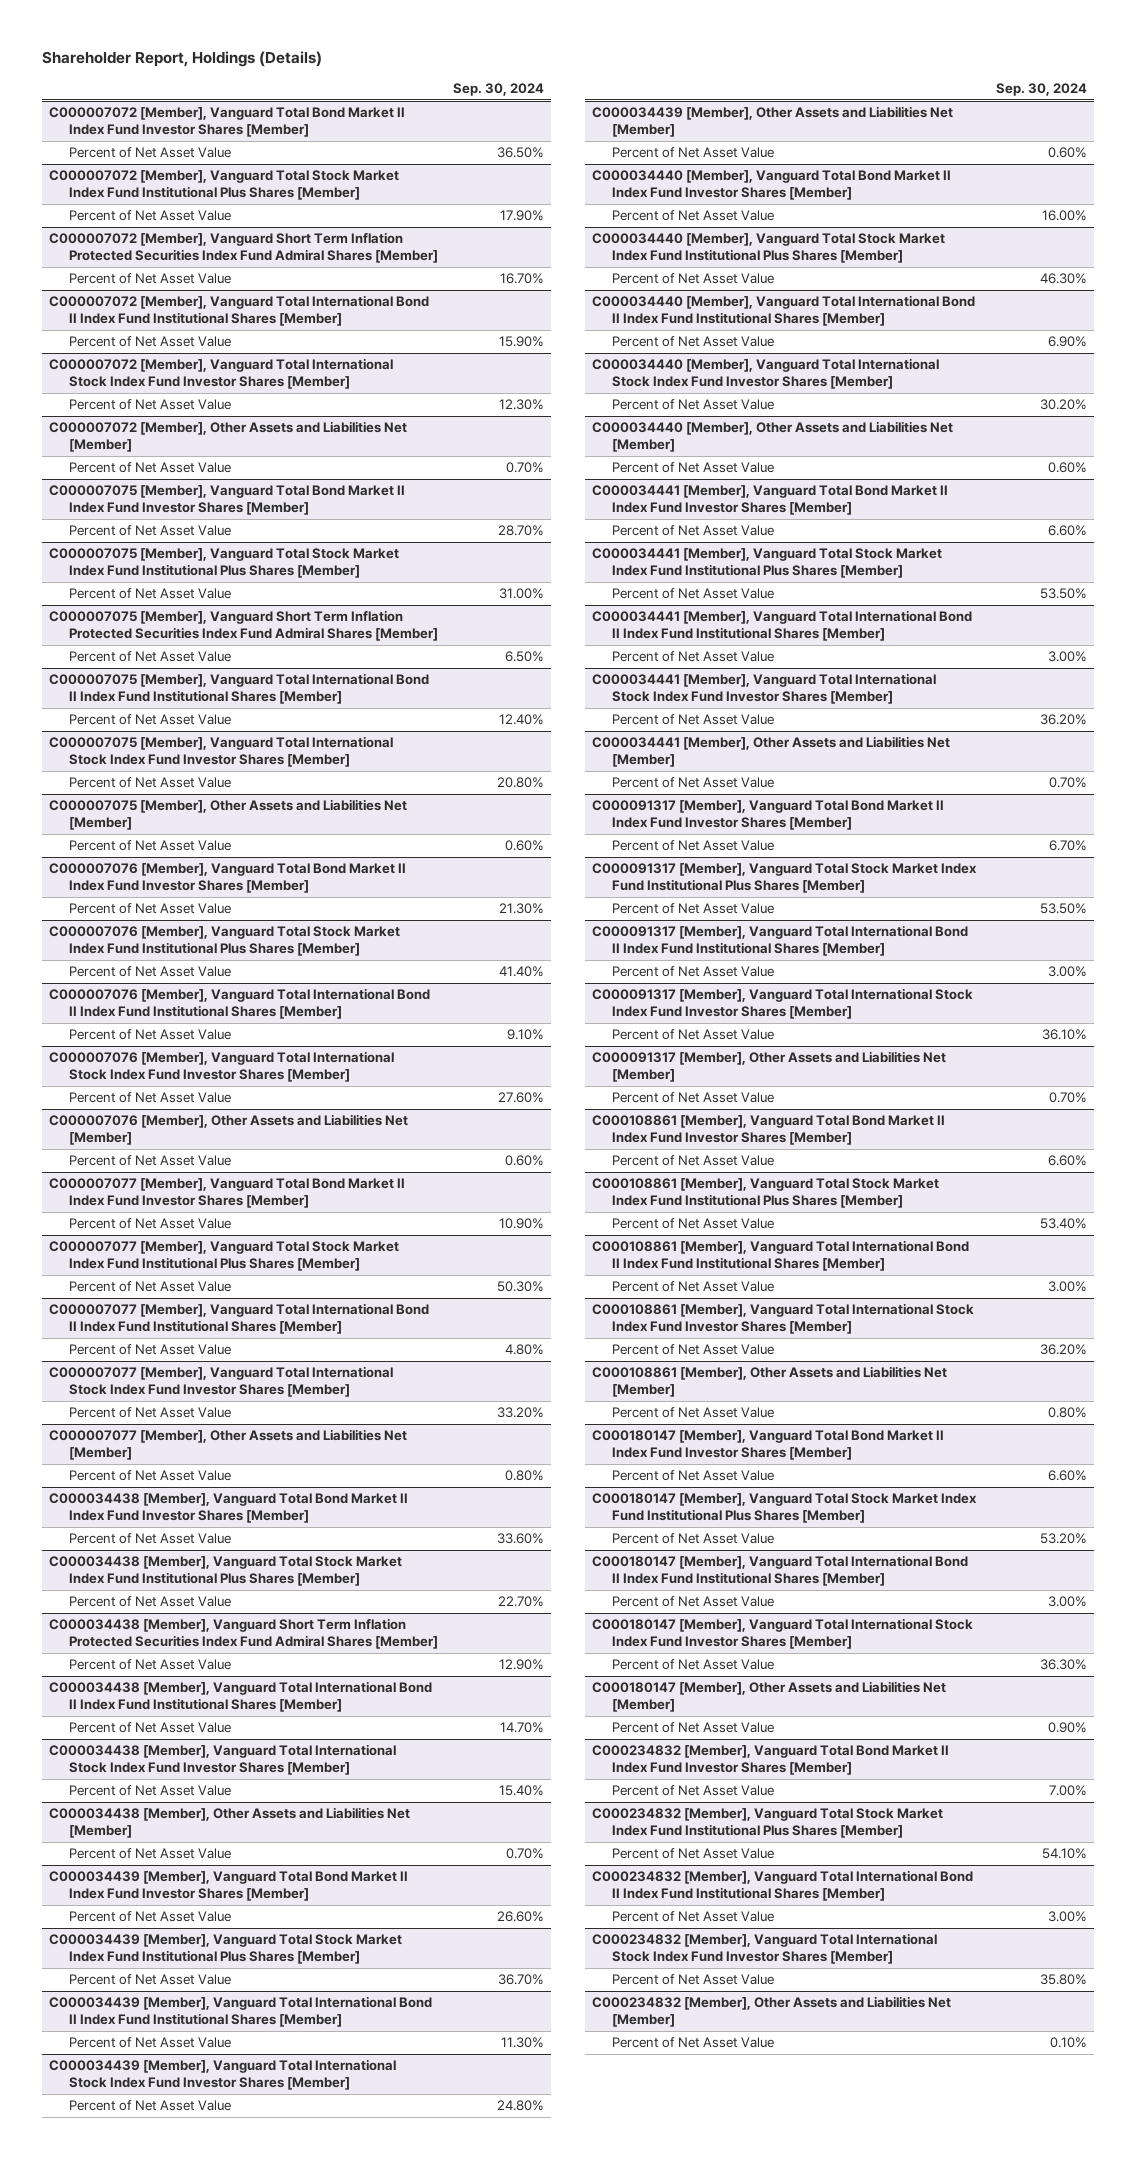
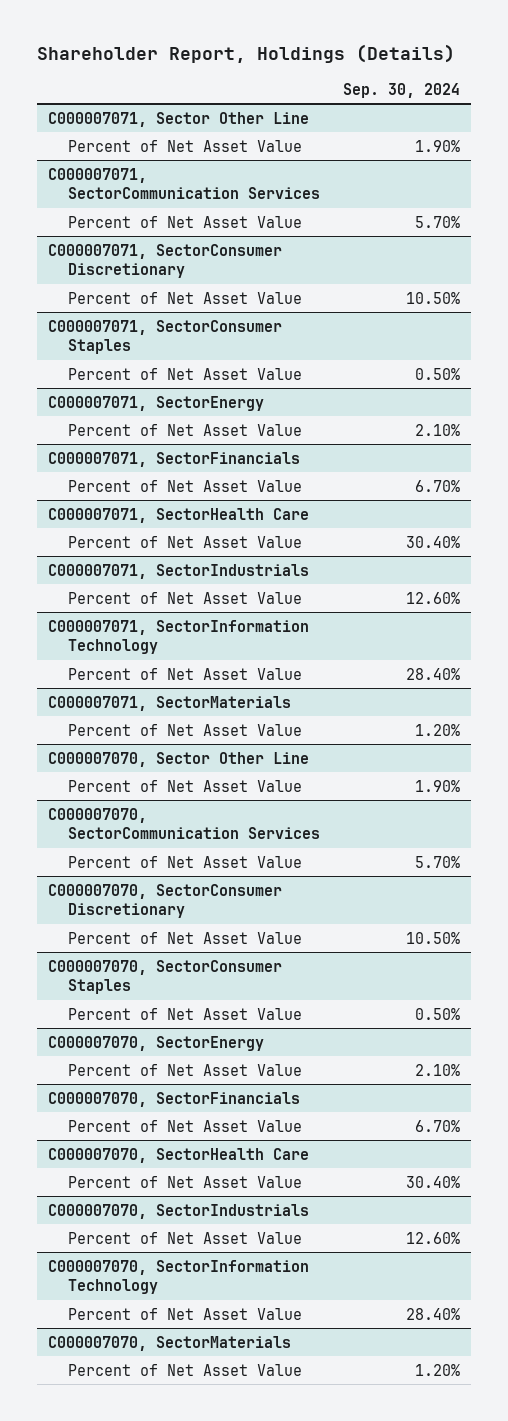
[48,107,405,138] C000007072 [Member], Vanguard Total Bond Market II Index Fund Investor Shares [Member] -> none
[48,170,399,201] C000007072 [Member], Vanguard Total Stock Market Index Fund Institutional Plus Shares [Member] -> none
[48,232,439,264] C000007072 [Member], Vanguard Short Term Inflation Protected Securities Index Fund Admiral Shares [Member] -> none
[48,295,429,327] C000007072 [Member], Vanguard Total International Bond II Index Fund Institutional Shares [Member] -> none
[48,358,393,390] C000007072 [Member], Vanguard Total International Stock Index Fund Investor Shares [Member] -> none
[48,421,407,453] C000007072 [Member], Other Assets and Liabilities Net [Member] -> none
[69,462,232,474] Percent of Net Asset Value -> none
[48,485,405,516] C000007075 [Member], Vanguard Total Bond Market II Index Fund Investor Shares [Member] -> none
[69,525,232,537] Percent of Net Asset Value -> none
[48,548,399,579] C000007075 [Member], Vanguard Total Stock Market Index Fund Institutional Plus Shares [Member] -> none
[69,588,232,600] Percent of Net Asset Value -> none
[48,610,439,642] C000007075 [Member], Vanguard Short Term Inflation Protected Securities Index Fund Admiral Shares [Member] -> none
[69,651,232,663] Percent of Net Asset Value -> none
[48,673,429,705] C000007075 [Member], Vanguard Total International Bond II Index Fund Institutional Shares [Member] -> none
[69,714,232,726] Percent of Net Asset Value -> none
[48,736,393,768] C000007075 [Member], Vanguard Total International Stock Index Fund Investor Shares [Member] -> none
[69,777,232,789] Percent of Net Asset Value -> none
[48,799,407,831] C000007075 [Member], Other Assets and Liabilities Net [Member] -> none
[69,840,232,852] Percent of Net Asset Value -> none
[48,863,406,894] C000007076 [Member], Vanguard Total Bond Market II Index Fund Investor Shares [Member] -> none
[69,903,232,915] Percent of Net Asset Value -> none
[48,926,400,957] C000007076 [Member], Vanguard Total Stock Market Index Fund Institutional Plus Shares [Member] -> none
[69,966,232,978] Percent of Net Asset Value -> none
[48,988,430,1020] C000007076 [Member], Vanguard Total International Bond II Index Fund Institutional Shares [Member] -> none
[69,1029,232,1041] Percent of Net Asset Value -> none
[48,1051,394,1083] C000007076 [Member], Vanguard Total International Stock Index Fund Investor Shares [Member] -> none
[69,1092,232,1104] Percent of Net Asset Value -> none
[48,1114,408,1146] C000007076 [Member], Other Assets and Liabilities Net [Member] -> none
[69,1155,232,1167] Percent of Net Asset Value -> none
[48,1178,405,1209] C000007077 [Member], Vanguard Total Bond Market II Index Fund Investor Shares [Member] -> none
[69,1218,232,1230] Percent of Net Asset Value -> none
[48,1241,399,1272] C000007077 [Member], Vanguard Total Stock Market Index Fund Institutional Plus Shares [Member] -> none
[69,1281,232,1293] Percent of Net Asset Value -> none
[48,1303,429,1335] C000007077 [Member], Vanguard Total International Bond II Index Fund Institutional Shares [Member] -> none
[69,1344,232,1356] Percent of Net Asset Value -> none
[48,1366,393,1398] C000007077 [Member], Vanguard Total International Stock Index Fund Investor Shares [Member] -> none
[69,1407,232,1419] Percent of Net Asset Value -> none
[48,1429,407,1461] C000007077 [Member], Other Assets and Liabilities Net [Member] -> none
[69,1470,232,1482] Percent of Net Asset Value -> none
[48,1493,408,1524] C000034438 [Member], Vanguard Total Bond Market II Index Fund Investor Shares [Member] -> none
[69,1533,232,1545] Percent of Net Asset Value -> none
[48,1556,402,1587] C000034438 [Member], Vanguard Total Stock Market Index Fund Institutional Plus Shares [Member] -> none
[69,1596,232,1608] Percent of Net Asset Value -> none
[48,1618,439,1650] C000034438 [Member], Vanguard Short Term Inflation Protected Securities Index Fund Admiral Shares [Member] -> none
[69,1659,232,1671] Percent of Net Asset Value -> none
[48,1681,432,1713] C000034438 [Member], Vanguard Total International Bond II Index Fund Institutional Shares [Member] -> none
[69,1722,232,1734] Percent of Net Asset Value -> none
[48,1744,396,1776] C000034438 [Member], Vanguard Total International Stock Index Fund Investor Shares [Member] -> none
[69,1785,232,1797] Percent of Net Asset Value -> none
[48,1807,410,1839] C000034438 [Member], Other Assets and Liabilities Net [Member] -> none
[69,1848,232,1860] Percent of Net Asset Value -> none
[48,1871,408,1902] C000034439 [Member], Vanguard Total Bond Market II Index Fund Investor Shares [Member] -> none
[69,1911,232,1923] Percent of Net Asset Value -> none
[48,1934,402,1965] C000034439 [Member], Vanguard Total Stock Market Index Fund Institutional Plus Shares [Member] -> none
[69,1974,232,1986] Percent of Net Asset Value -> none
[48,1996,432,2028] C000034439 [Member], Vanguard Total International Bond II Index Fund Institutional Shares [Member] -> none
[69,2037,232,2049] Percent of Net Asset Value -> none
[48,2059,396,2091] C000034439 [Member], Vanguard Total International Stock Index Fund Investor Shares [Member] -> none
[69,2100,232,2112] Percent of Net Asset Value -> none
[591,106,953,138] C000034439 [Member], Other Assets and Liabilities Net [Member] -> none
[612,147,775,159] Percent of Net Asset Value -> none
[591,170,951,201] C000034440 [Member], Vanguard Total Bond Market II Index Fund Investor Shares [Member] -> none
[612,210,775,222] Percent of Net Asset Value -> none
[591,233,945,264] C000034440 [Member], Vanguard Total Stock Market Index Fund Institutional Plus Shares [Member] -> none
[612,273,775,285] Percent of Net Asset Value -> none
[591,295,975,327] C000034440 [Member], Vanguard Total International Bond II Index Fund Institutional Shares [Member] -> none
[612,336,775,348] Percent of Net Asset Value -> none
[591,358,939,390] C000034440 [Member], Vanguard Total International Stock Index Fund Investor Shares [Member] -> none
[612,399,775,411] Percent of Net Asset Value -> none
[591,421,953,453] C000034440 [Member], Other Assets and Liabilities Net [Member] -> none
[612,462,775,474] Percent of Net Asset Value -> none
[591,485,948,516] C000034441 [Member], Vanguard Total Bond Market II Index Fund Investor Shares [Member] -> none
[612,525,775,537] Percent of Net Asset Value -> none
[591,548,942,579] C000034441 [Member], Vanguard Total Stock Market Index Fund Institutional Plus Shares [Member] -> none
[612,588,775,600] Percent of Net Asset Value -> none
[591,610,972,642] C000034441 [Member], Vanguard Total International Bond II Index Fund Institutional Shares [Member] -> none
[612,651,775,663] Percent of Net Asset Value -> none
[591,673,936,705] C000034441 [Member], Vanguard Total International Stock Index Fund Investor Shares [Member] -> none
[612,714,775,726] Percent of Net Asset Value -> none
[591,736,950,768] C000034441 [Member], Other Assets and Liabilities Net [Member] -> none
[612,777,775,789] Percent of Net Asset Value -> none
[591,800,944,831] C000091317 [Member], Vanguard Total Bond Market II Index Fund Investor Shares [Member] -> none
none -> [47,111,309,127] C000007071, Sector Other Line
[496,147,544,159] 36.50% -> [414,139,460,152] 1.90%
none -> [47,167,321,199] C000007071, SectorCommunication Services
[499,210,544,222] 17.90% -> [414,215,460,228] 5.70%
none -> [47,243,282,278] C000007071, SectorConsumer Discretionary
[499,273,544,285] 16.70% -> [405,291,460,304] 10.50%
none -> [47,319,282,354] C000007071, SectorConsumer Staples
[498,336,544,348] 15.90% -> [414,367,460,380] 0.50%
none -> [47,395,264,411] C000007071, SectorEnergy
[498,399,544,411] 12.30% -> [414,423,460,436] 2.10%
none -> [47,451,300,467] C000007071, SectorFinancials
[591,863,977,894] C000091317 [Member], Vanguard Total Stock Market Index Fund Institutional Plus Shares [Member] -> none
[591,925,968,957] C000091317 [Member], Vanguard Total International Bond II Index Fund Institutional Shares [Member] -> none
[591,988,973,1020] C000091317 [Member], Vanguard Total International Stock Index Fund Investor Shares [Member] -> none
[591,1051,946,1083] C000091317 [Member], Other Assets and Liabilities Net [Member] -> none
[591,1115,945,1146] C000108861 [Member], Vanguard Total Bond Market II Index Fund Investor Shares [Member] -> none
[591,1178,939,1209] C000108861 [Member], Vanguard Total Stock Market Index Fund Institutional Plus Shares [Member] -> none
[591,1240,969,1272] C000108861 [Member], Vanguard Total International Bond II Index Fund Institutional Shares [Member] -> none
[591,1303,974,1335] C000108861 [Member], Vanguard Total International Stock Index Fund Investor Shares [Member] -> none
[591,1366,947,1398] C000108861 [Member], Other Assets and Liabilities Net [Member] -> none
[591,1430,944,1461] C000180147 [Member], Vanguard Total Bond Market II Index Fund Investor Shares [Member] -> none
[591,1493,977,1524] C000180147 [Member], Vanguard Total Stock Market Index Fund Institutional Plus Shares [Member] -> none
[591,1555,968,1587] C000180147 [Member], Vanguard Total International Bond II Index Fund Institutional Shares [Member] -> none
[591,1618,973,1650] C000180147 [Member], Vanguard Total International Stock Index Fund Investor Shares [Member] -> none
[591,1681,946,1713] C000180147 [Member], Other Assets and Liabilities Net [Member] -> none
[591,1745,949,1776] C000234832 [Member], Vanguard Total Bond Market II Index Fund Investor Shares [Member] -> none
[612,1785,775,1797] Percent of Net Asset Value -> none
[591,1808,943,1839] C000234832 [Member], Vanguard Total Stock Market Index Fund Institutional Plus Shares [Member] -> none
[612,1848,775,1860] Percent of Net Asset Value -> none
[591,1870,973,1902] C000234832 [Member], Vanguard Total International Bond II Index Fund Institutional Shares [Member] -> none
[612,1911,775,1923] Percent of Net Asset Value -> none
[591,1933,937,1965] C000234832 [Member], Vanguard Total International Stock Index Fund Investor Shares [Member] -> none
[612,1974,775,1986] Percent of Net Asset Value -> none
[591,1996,951,2028] C000234832 [Member], Other Assets and Liabilities Net [Member] -> none
[612,2037,775,2049] Percent of Net Asset Value -> none
none -> [47,507,309,523] C000007071, SectorHealth Care
[1039,903,1087,915] 53.50% -> [405,535,460,548] 30.40%
none -> [47,563,309,579] C000007071, SectorIndustrials
[1047,966,1087,978] 3.00% -> [405,591,460,604] 12.60%
none -> [47,619,309,654] C000007071, SectorInformation Technology
[1041,1029,1087,1041] 36.10% -> [405,667,460,680] 28.40%
none -> [47,695,291,711] C000007071, SectorMaterials
[1048,1092,1087,1104] 0.70% -> [414,723,460,736] 1.20%
none -> [47,751,309,767] C000007070, Sector Other Line
[1047,1155,1087,1167] 6.60% -> [414,779,460,792] 1.90%
none -> [47,807,321,839] C000007070, SectorCommunication Services
[1039,1218,1087,1230] 53.40% -> [414,855,460,868] 5.70%
none -> [47,883,282,918] C000007070, SectorConsumer Discretionary
[1047,1281,1087,1293] 3.00% -> [405,931,460,944] 10.50%
none -> [47,959,282,994] C000007070, SectorConsumer Staples
[1039,1344,1087,1356] 36.20% -> [414,1007,460,1020] 0.50%
none -> [47,1035,264,1051] C000007070, SectorEnergy
[1047,1407,1087,1419] 0.80% -> [414,1063,460,1076] 2.10%
none -> [47,1091,300,1107] C000007070, SectorFinancials
[1047,1470,1087,1482] 6.60% -> [414,1119,460,1132] 6.70%
none -> [47,1147,309,1163] C000007070, SectorHealth Care
[1039,1533,1087,1545] 53.20% -> [405,1175,460,1188] 30.40%
none -> [47,1203,309,1219] C000007070, SectorIndustrials
[1047,1596,1087,1608] 3.00% -> [405,1231,460,1244] 12.60%
none -> [47,1259,309,1294] C000007070, SectorInformation Technology
[1039,1659,1087,1671] 36.30% -> [405,1307,460,1320] 28.40%
none -> [47,1335,291,1351] C000007070, SectorMaterials
[1047,1722,1087,1734] 0.90% -> [414,1363,460,1376] 1.20%

